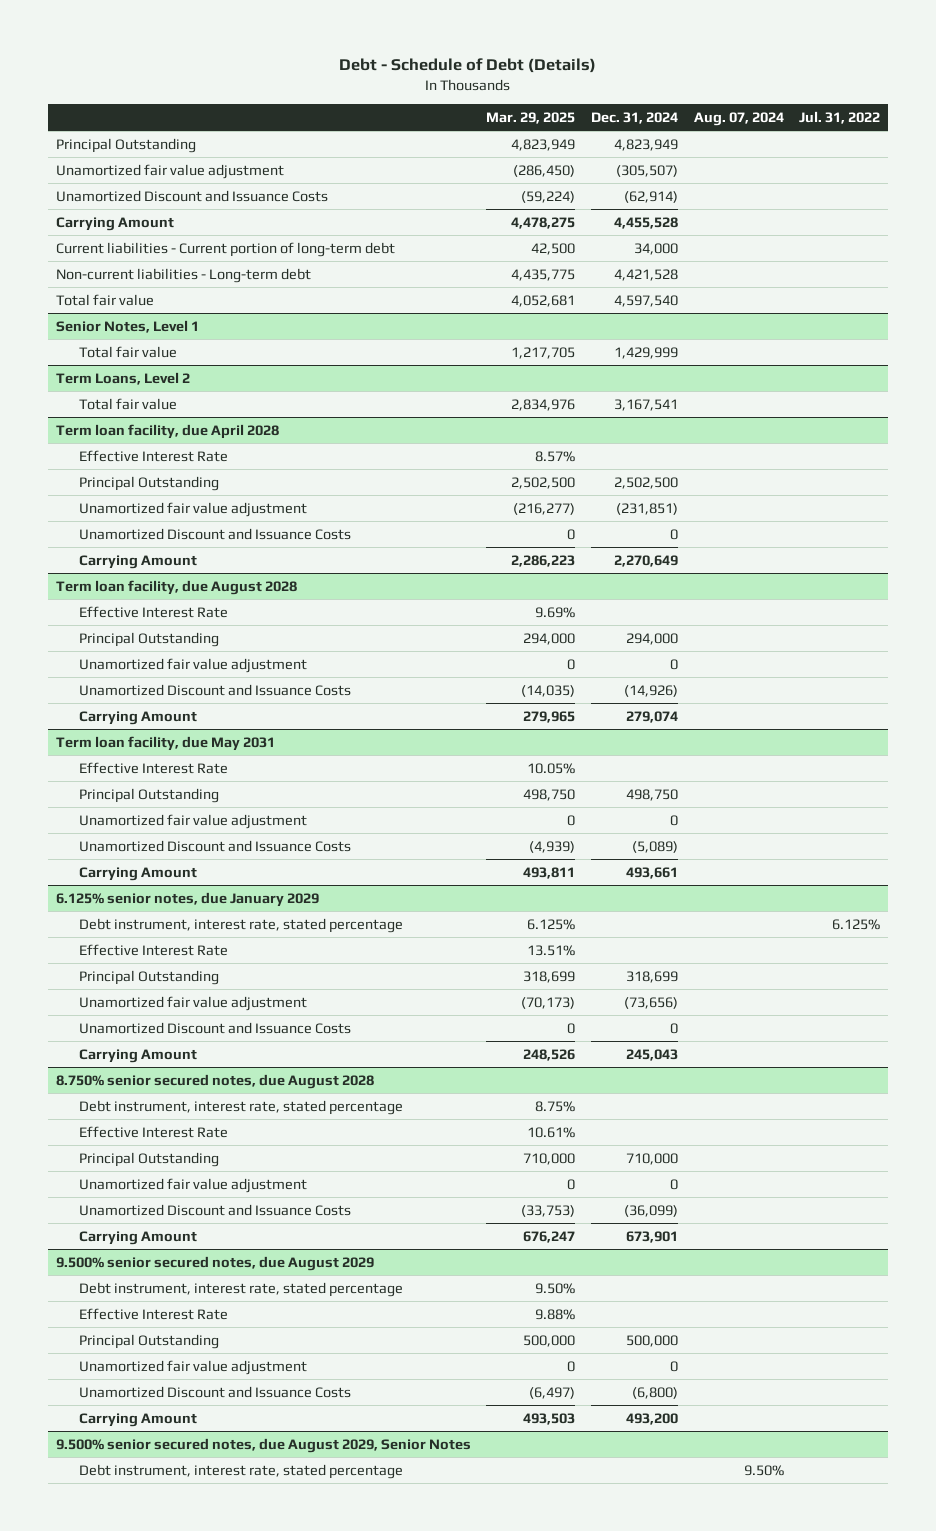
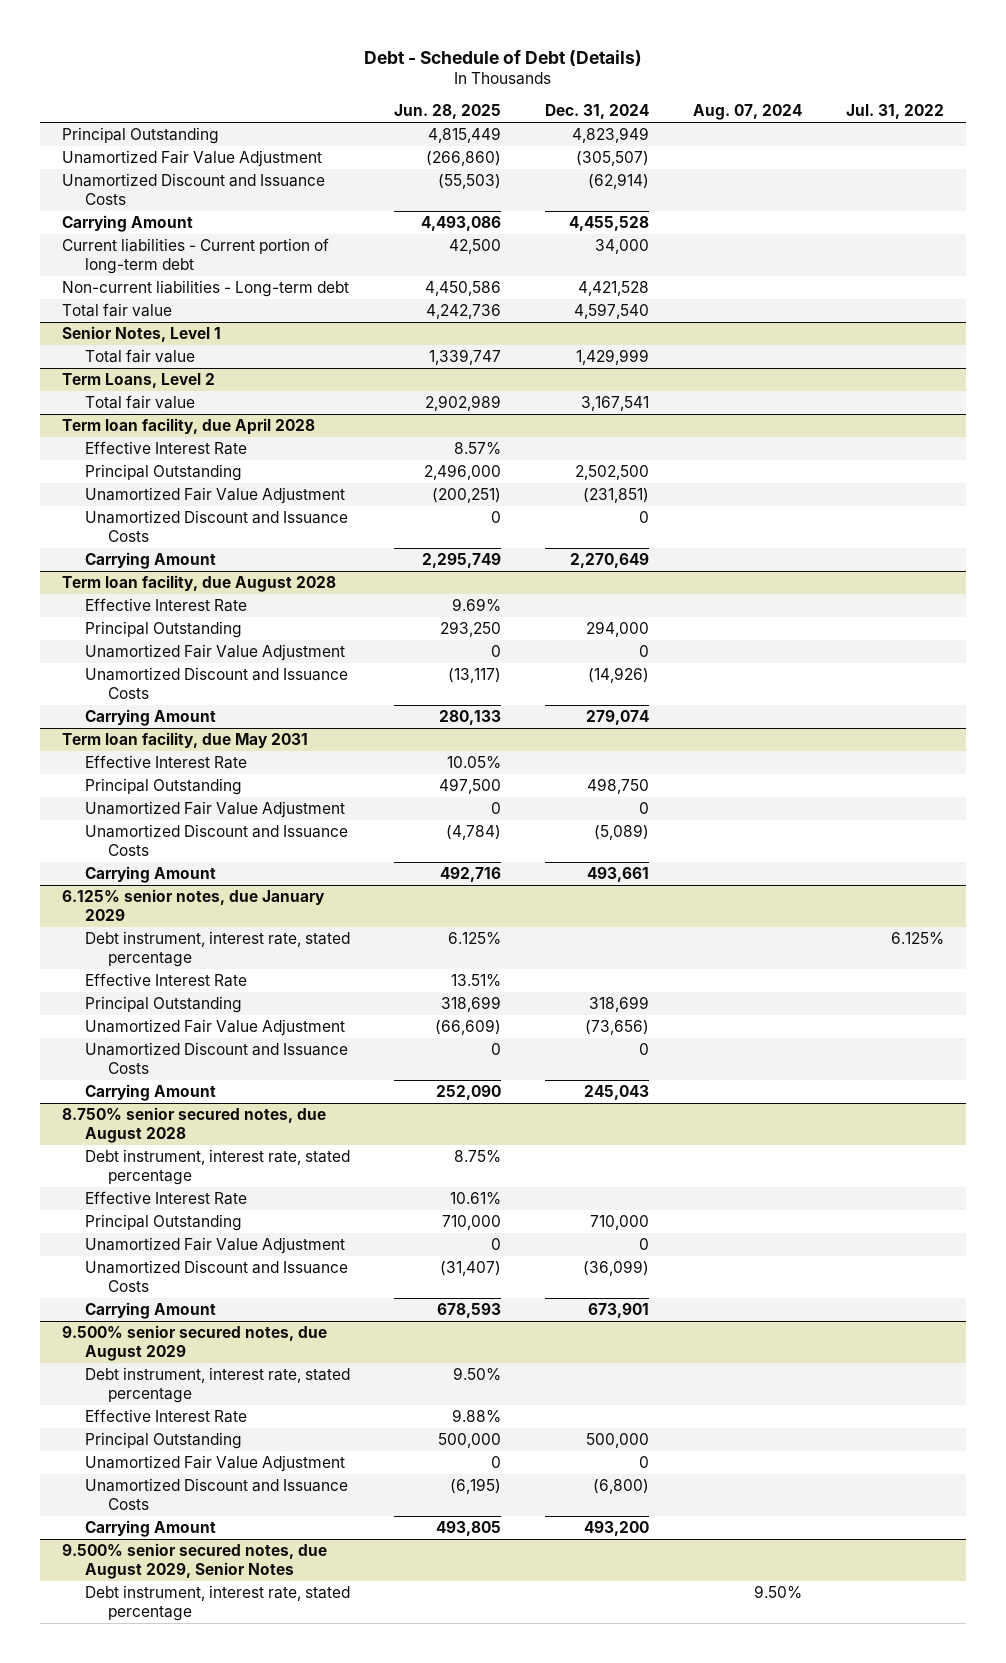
[486,111,576,124] Mar. 29, 2025 -> none
none -> [393,104,501,120] Jun. 28, 2025
[55,163,284,179] Unamortized fair value adjustment -> [61,150,322,168] Unamortized Fair Value Adjustment
[78,501,307,517] Unamortized fair value adjustment -> [84,487,345,505] Unamortized Fair Value Adjustment
[78,657,307,673] Unamortized fair value adjustment -> [84,644,345,662] Unamortized Fair Value Adjustment
[78,813,307,829] Unamortized fair value adjustment -> [84,801,345,819] Unamortized Fair Value Adjustment
[78,995,307,1011] Unamortized fair value adjustment -> [84,1019,345,1037] Unamortized Fair Value Adjustment
[78,1177,307,1193] Unamortized fair value adjustment -> [84,1237,345,1255] Unamortized Fair Value Adjustment
[78,1359,307,1375] Unamortized fair value adjustment -> [84,1455,345,1473] Unamortized Fair Value Adjustment

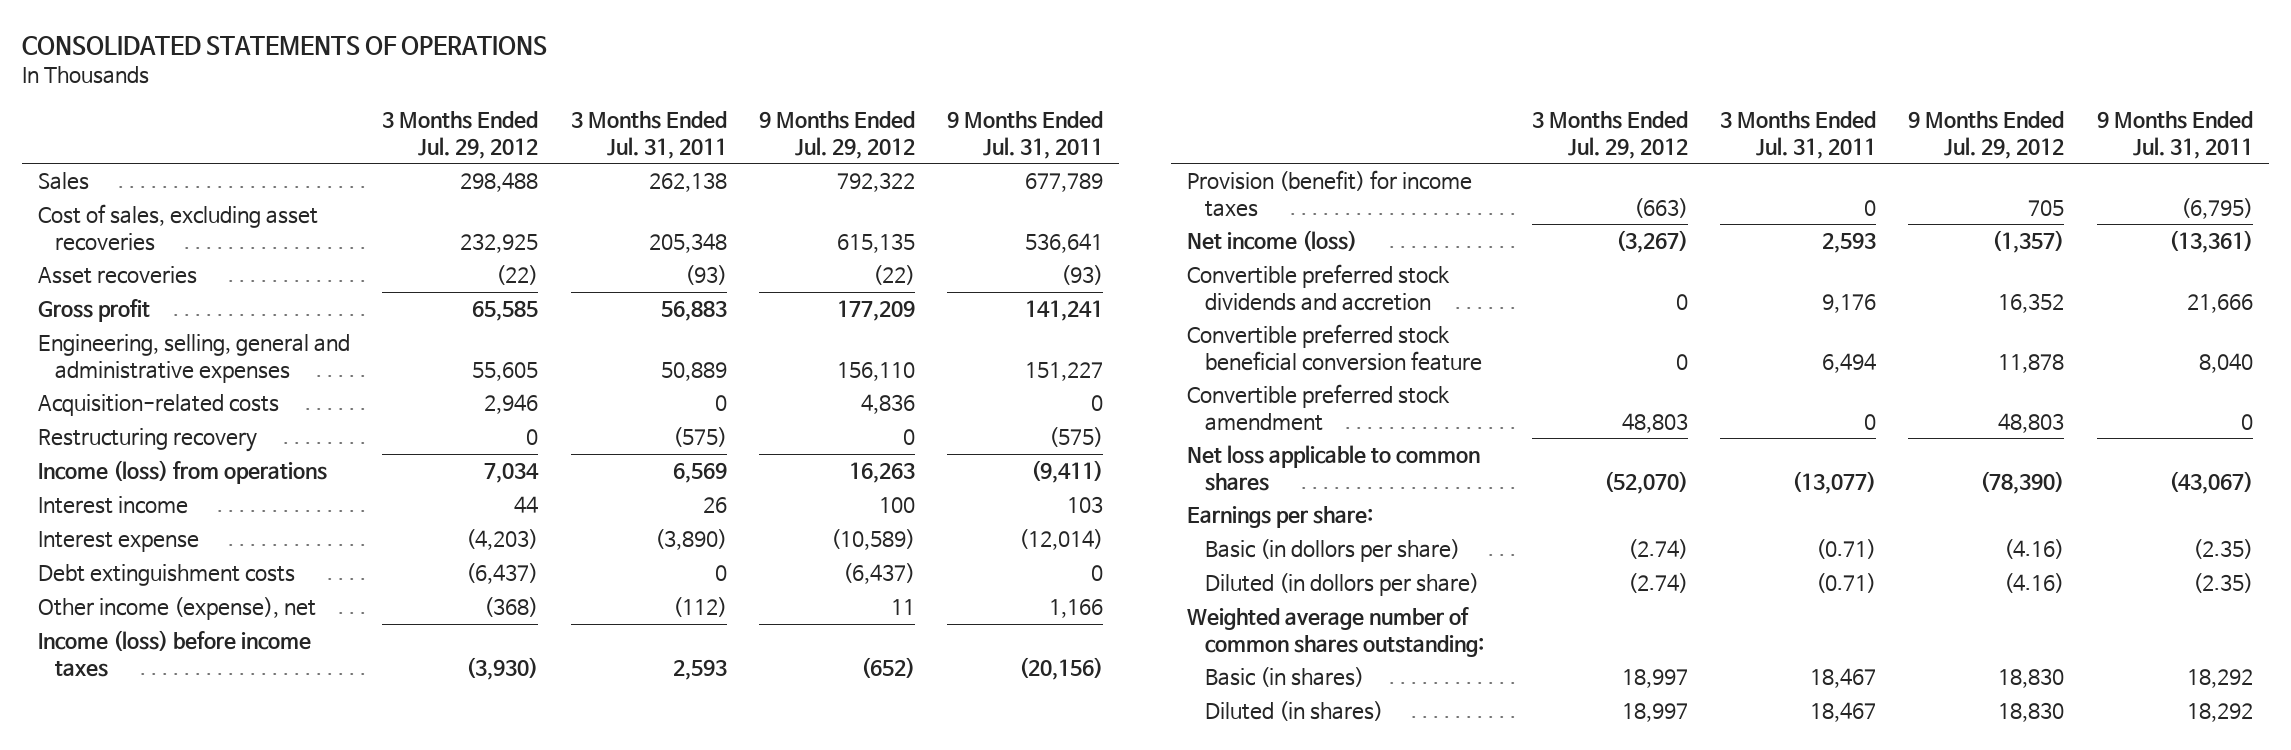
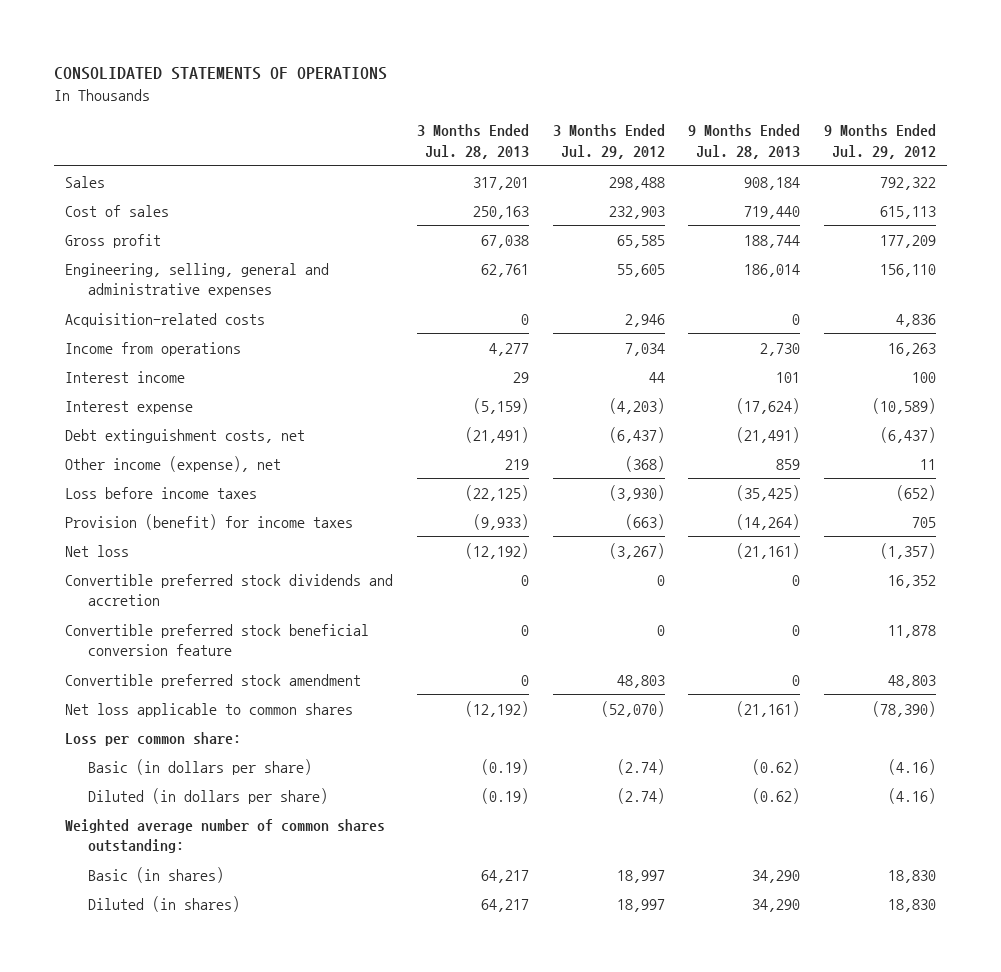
[570,111,727,160] 3 Months Ended Jul. 31, 2011 -> none
[947,111,1104,160] 9 Months Ended Jul. 31, 2011 -> none
none -> [416,124,529,159] 3 Months Ended Jul. 28, 2013
none -> [688,124,801,159] 9 Months Ended Jul. 28, 2013
[38,266,198,285] Asset recoveries -> none
[38,204,319,252] Cost of sales, excluding asset recoveries -> [65,204,170,217] Cost of sales
[460,233,539,254] 232,925 -> [608,205,665,219] 232,903
[836,233,915,254] 615,135 -> [879,205,936,219] 615,113
[38,428,258,453] Restructuring recovery -> none
[38,460,328,485] Income (loss) from operations -> [65,341,242,356] Income from operations
[38,564,296,587] Debt extinguishment costs -> [65,428,306,443] Debt extinguishment costs, net
[38,630,312,678] Income (loss) before income taxes -> [65,486,258,499] Loss before income taxes
[1187,230,1358,252] Net income (loss) -> [65,544,130,557] Net loss
[1187,506,1374,529] Earnings per share: -> [65,731,242,746] Loss per common share:
[1204,539,1460,563] Basic (in dollors per share) -> [88,758,313,775] Basic (in dollars per share)
[1204,573,1479,597] Diluted (in dollors per share) -> [88,787,329,804] Diluted (in dollars per share)

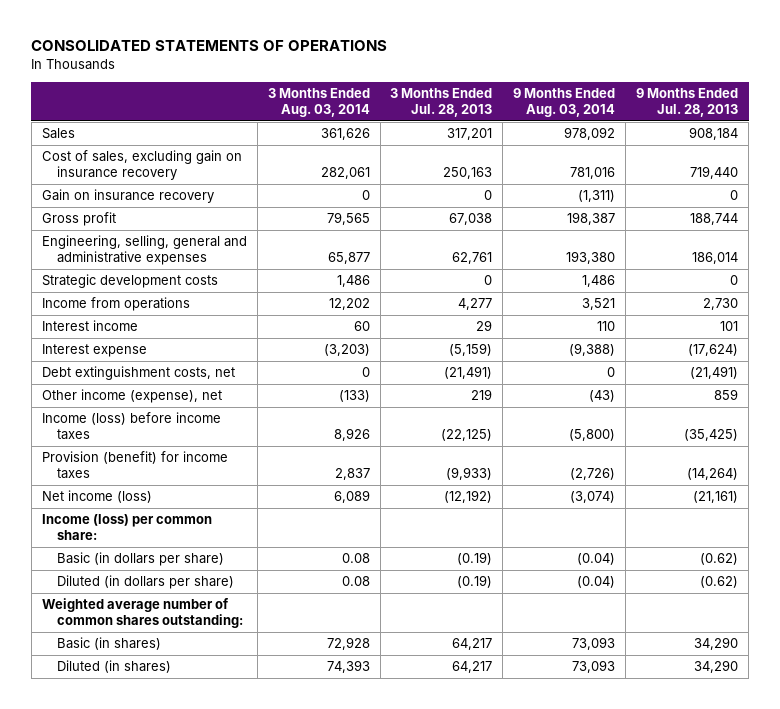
[552,124,665,159] 3 Months Ended Jul. 29, 2012 -> none
[823,124,936,159] 9 Months Ended Jul. 29, 2012 -> none
none -> [267,87,370,118] 3 Months Ended Aug. 03, 2014
none -> [513,87,616,118] 9 Months Ended Aug. 03, 2014
[65,204,170,217] Cost of sales -> [41,150,242,181] Cost of sales, excluding gain on insurance recovery
none -> [41,189,214,204] Gain on insurance recovery
[65,312,266,327] Acquisition-related costs -> none
none -> [41,274,218,289] Strategic development costs
[65,486,258,499] Loss before income taxes -> [41,412,221,441] Income (loss) before income taxes
[65,573,394,607] Convertible preferred stock dividends and accretion -> none
[65,623,370,657] Convertible preferred stock beneficial conversion feature -> none
[65,673,362,688] Convertible preferred stock amendment -> none
[65,702,354,717] Net loss applicable to common shares -> none
[65,544,130,557] Net loss -> [41,490,152,504] Net income (loss)
[65,731,242,746] Loss per common share: -> [41,514,212,541] Income (loss) per common share:

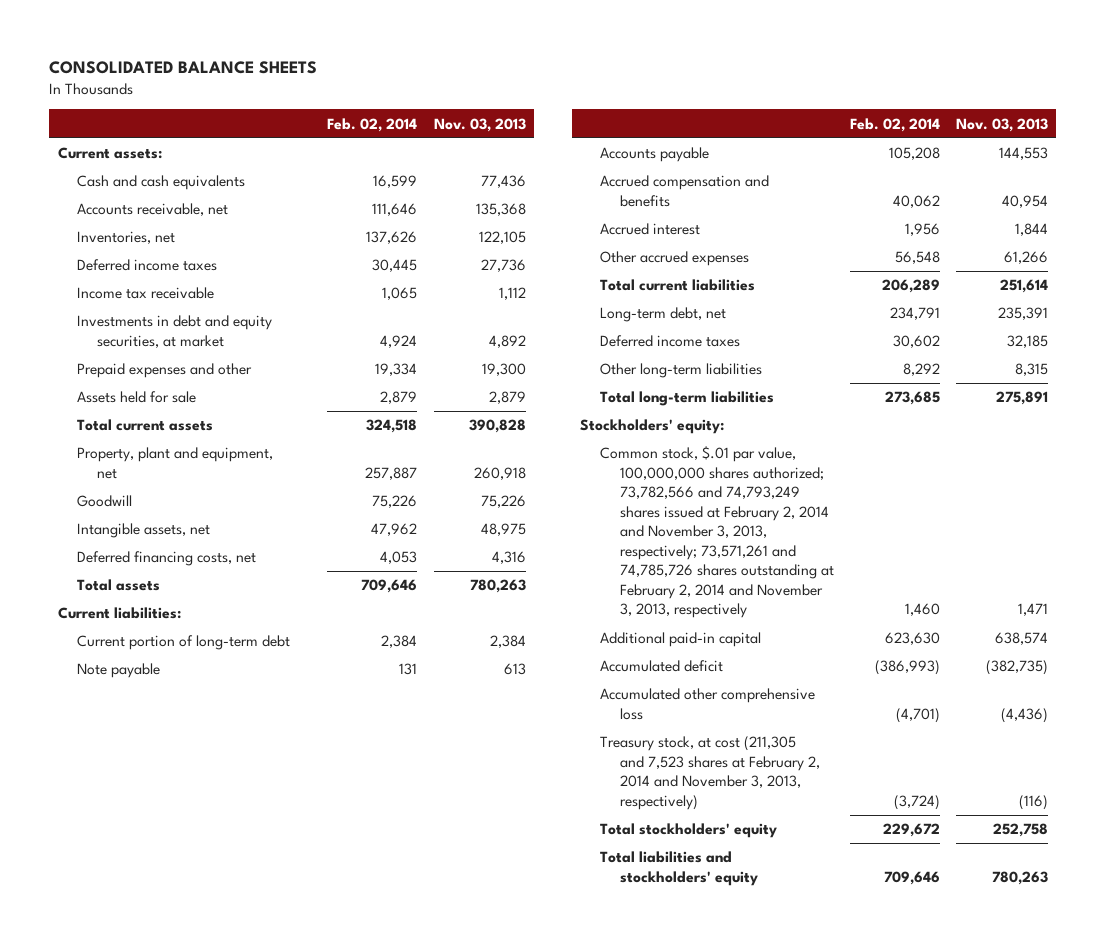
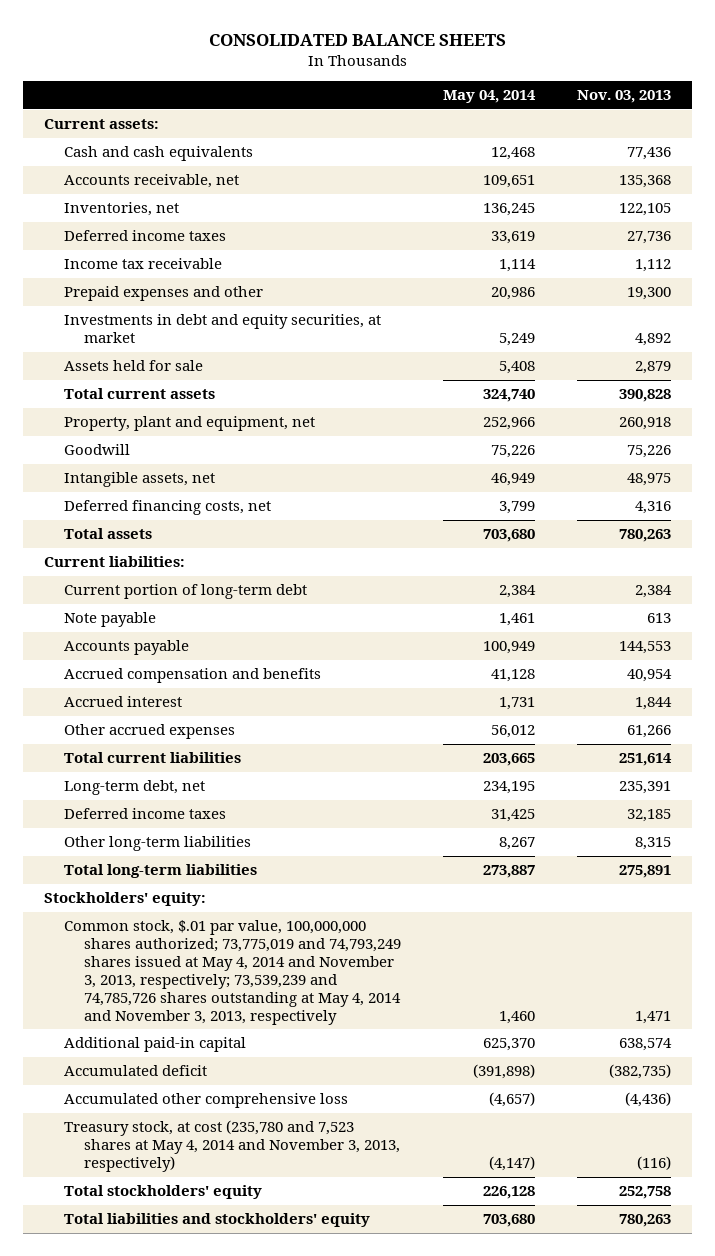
[327,117,418,132] Feb. 02, 2014 -> none
none -> [443,90,537,104] May 04, 2014
[77,315,273,348] Investments in debt and equity securities, at market -> [63,314,381,344] Investments in debt and equity securities, at market
[600,446,834,619] Common stock, $.01 par value, 100,000,000 shares authorized; 73,782,566 and 74,793,249 shares issued at February 2, 2014 and November 3, 2013, respectively; 73,571,261 and 74,785,726 shares outstanding at February 2, 2014 and November 3, 2013, respectively -> [63,920,402,1025] Common stock, $.01 par value, 100,000,000 shares authorized; 73,775,019 and 74,793,249 shares issued at May 4, 2014 and November 3, 2013, respectively; 73,539,239 and 74,785,726 shares outstanding at May 4, 2014 and November 3, 2013, respectively
[600,736,820,810] Treasury stock, at cost (211,305 and 7,523 shares at February 2, 2014 and November 3, 2013, respectively) -> [63,1120,401,1173] Treasury stock, at cost (235,780 and 7,523 shares at May 4, 2014 and November 3, 2013, respectively)

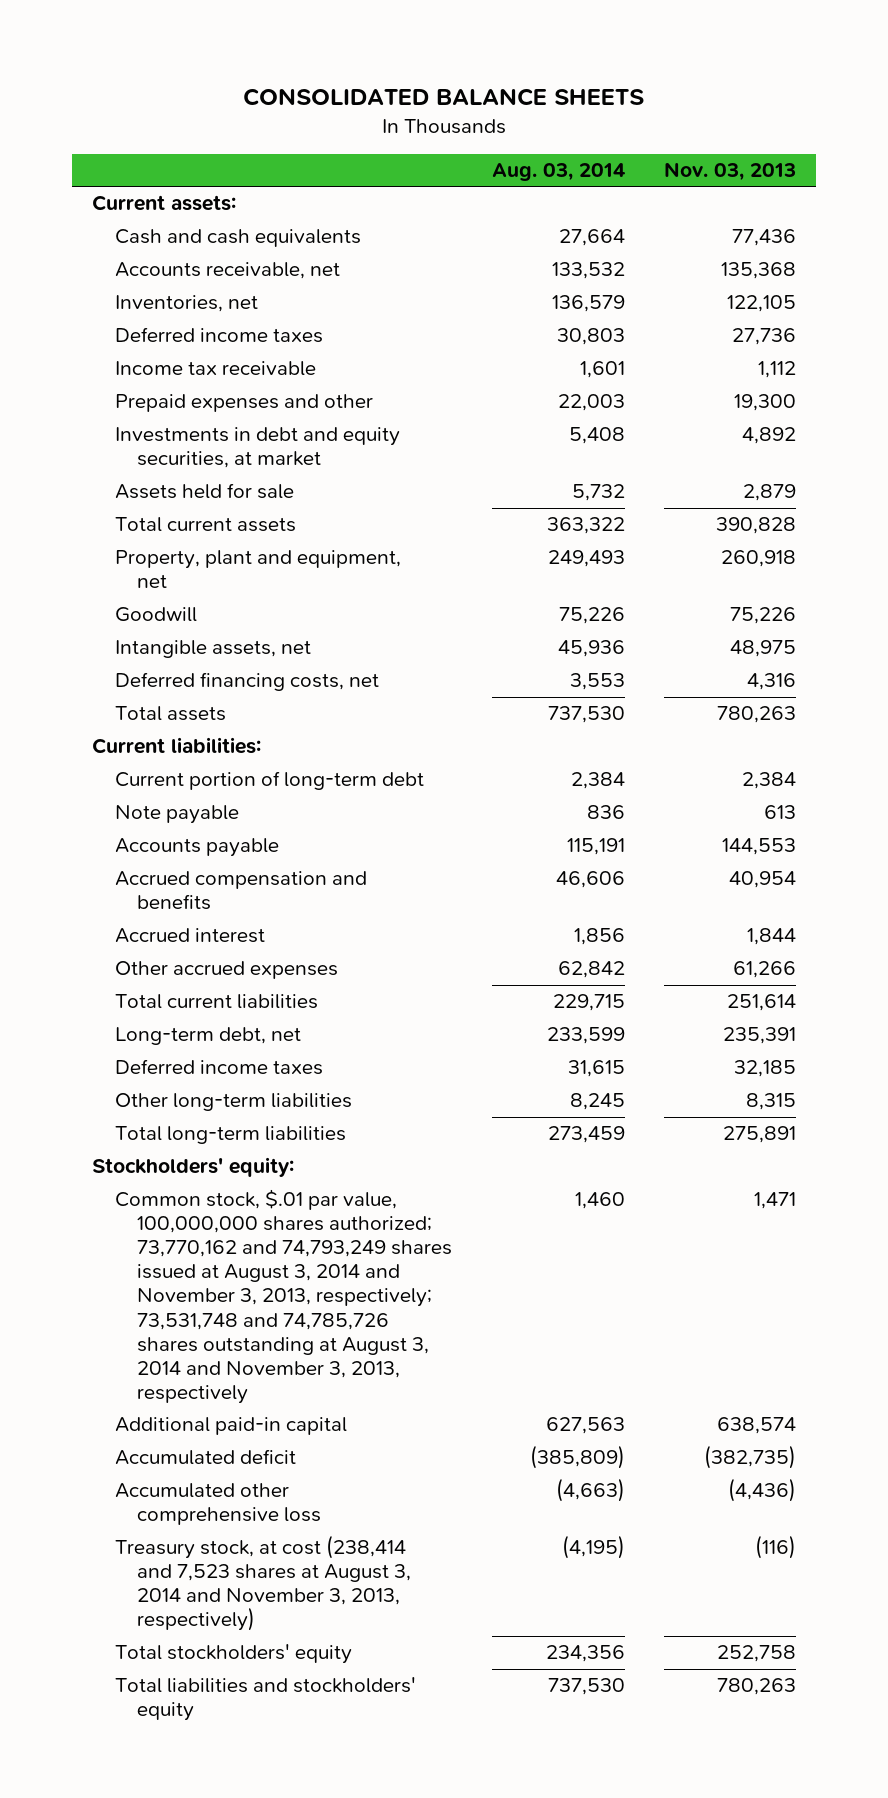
[443,90,537,104] May 04, 2014 -> none
none -> [491,163,625,182] Aug. 03, 2014
[63,920,402,1025] Common stock, $.01 par value, 100,000,000 shares authorized; 73,775,019 and 74,793,249 shares issued at May 4, 2014 and November 3, 2013, respectively; 73,539,239 and 74,785,726 shares outstanding at May 4, 2014 and November 3, 2013, respectively -> [114,1189,453,1404] Common stock, $.01 par value, 100,000,000 shares authorized; 73,770,162 and 74,793,249 shares issued at August 3, 2014 and November 3, 2013, respectively; 73,531,748 and 74,785,726 shares outstanding at August 3, 2014 and November 3, 2013, respectively
[63,1120,401,1173] Treasury stock, at cost (235,780 and 7,523 shares at May 4, 2014 and November 3, 2013, respectively) -> [114,1535,412,1632] Treasury stock, at cost (238,414 and 7,523 shares at August 3, 2014 and November 3, 2013, respectively)

